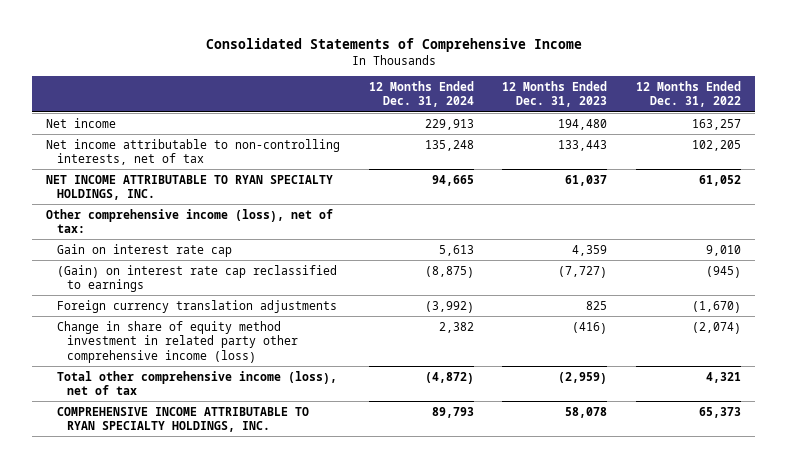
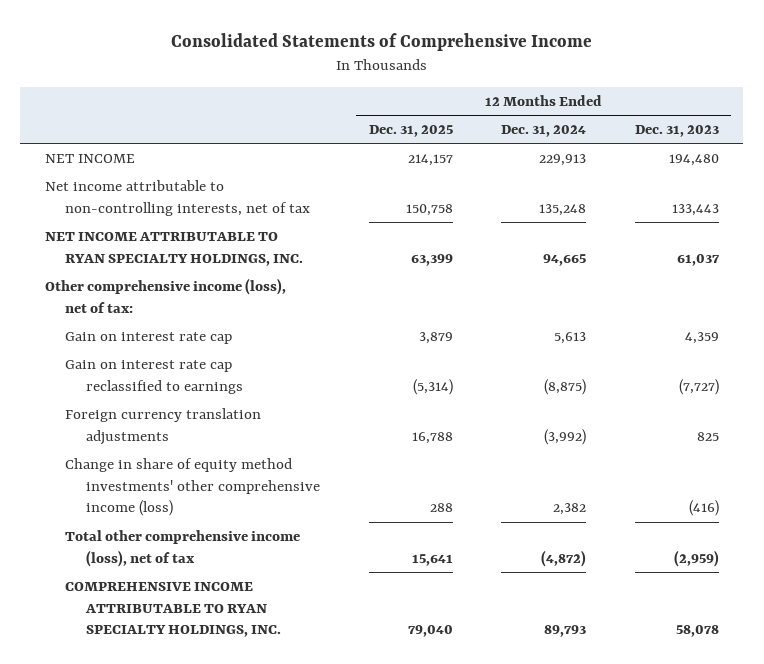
[635,80,741,108] 12 Months Ended Dec. 31, 2022 -> none
none -> [368,124,453,137] Dec. 31, 2025
[46,117,117,128] Net income -> [44,153,135,163] NET INCOME
[56,264,337,293] (Gain) on interest rate cap reclassified to earnings -> [65,359,243,394] Gain on interest rate cap reclassified to earnings
[56,320,299,363] Change in share of equity method investment in related party other comprehensive income (loss) -> [65,457,320,517] Change in share of equity method investments' other comprehensive income (loss)

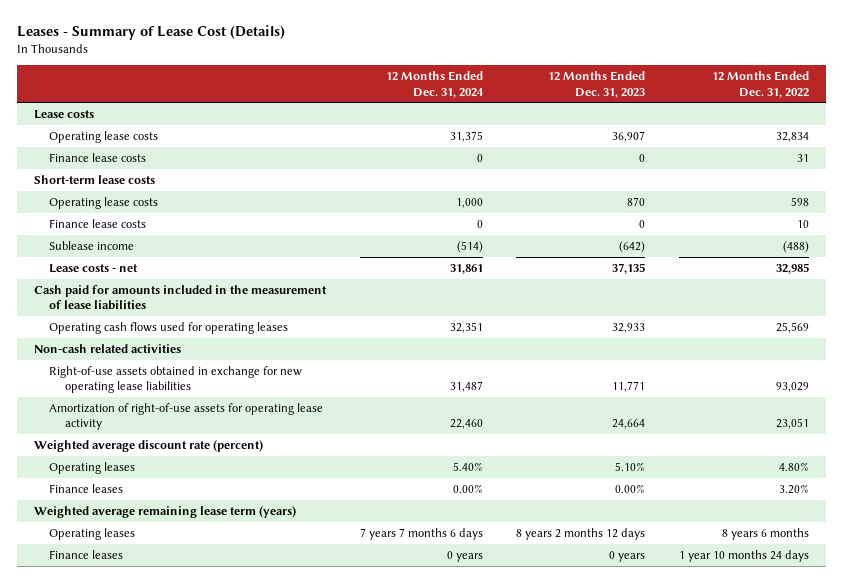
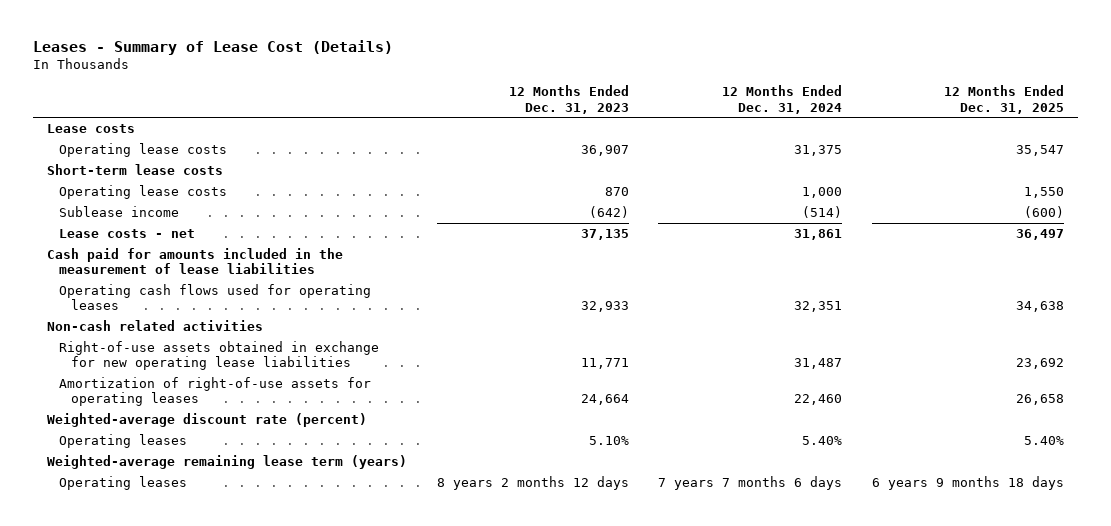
[712,71,810,98] 12 Months Ended Dec. 31, 2022 -> none
none -> [943,85,1064,114] 12 Months Ended Dec. 31, 2025
[49,152,147,162] Finance lease costs -> none
[49,218,147,228] Finance lease costs -> none
[49,402,324,431] Amortization of right-of-use assets for operating lease activity -> [59,376,372,407] Amortization of right-of-use assets for operating leases
[33,439,263,452] Weighted average discount rate (percent) -> [47,412,368,427] Weighted-average discount rate (percent)
[49,483,124,493] Finance leases -> none
[33,505,296,518] Weighted average remaining lease term (years) -> [47,454,408,469] Weighted-average remaining lease term (years)
[49,549,124,559] Finance leases -> none

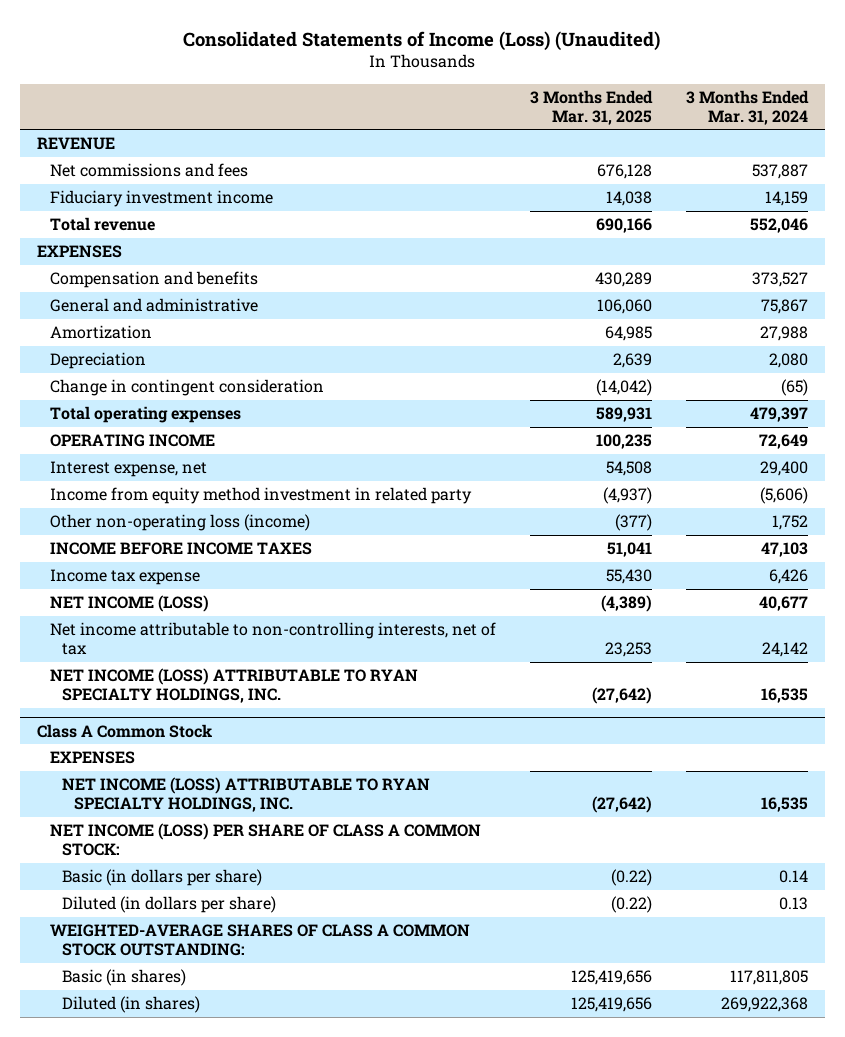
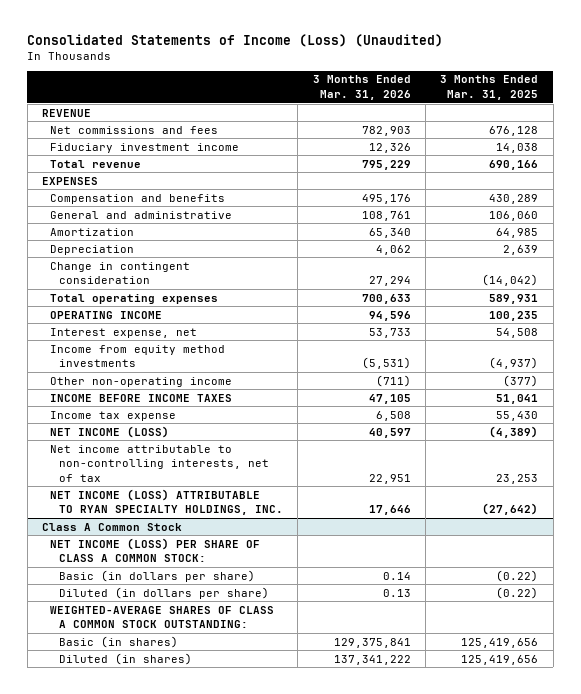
[685,89,809,125] 3 Months Ended Mar. 31, 2024 -> none
none -> [312,75,411,100] 3 Months Ended Mar. 31, 2026
[49,487,472,505] Income from equity method investment in related party -> [50,344,226,368] Income from equity method investments
[49,514,310,532] Other non-operating loss (income) -> [50,376,233,387] Other non-operating income
[49,751,135,765] EXPENSES -> none
[61,777,430,813] NET INCOME (LOSS) ATTRIBUTABLE TO RYAN SPECIALTY HOLDINGS, INC. -> none

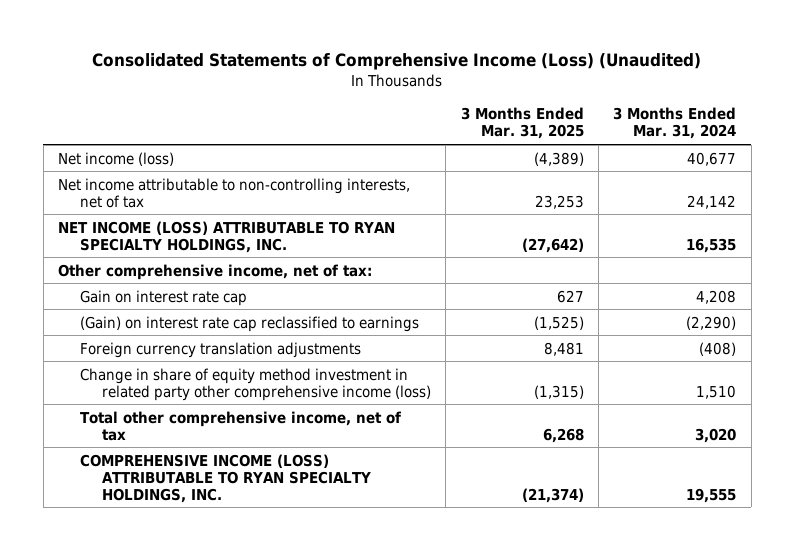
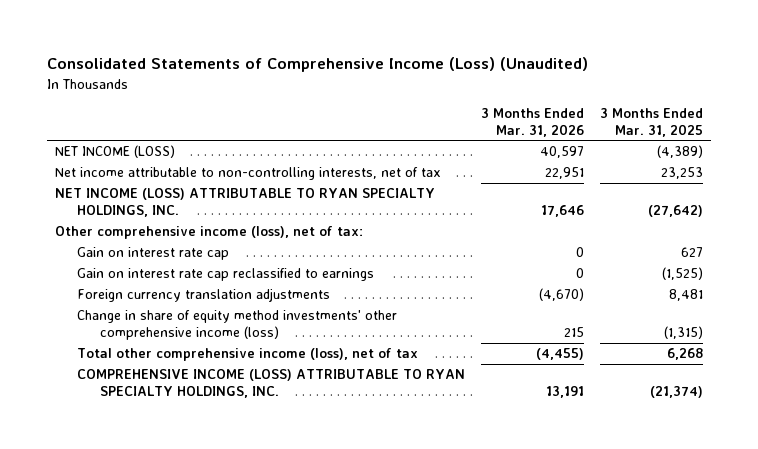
[613,107,737,140] 3 Months Ended Mar. 31, 2024 -> none
none -> [481,108,585,137] 3 Months Ended Mar. 31, 2026
[58,151,175,166] Net income (loss) -> [55,145,176,159] NET INCOME (LOSS)
[58,263,373,280] Other comprehensive income, net of tax: -> [55,226,364,240] Other comprehensive income (loss), net of tax:
[80,315,420,332] (Gain) on interest rate cap reclassified to earnings -> [77,268,375,282] Gain on interest rate cap reclassified to earnings
[80,367,431,401] Change in share of equity method investment in related party other comprehensive income (loss) -> [77,310,398,340] Change in share of equity method investments' other comprehensive income (loss)
[80,410,402,441] Total other comprehensive income, net of tax -> [77,348,419,362] Total other comprehensive income (loss), net of tax

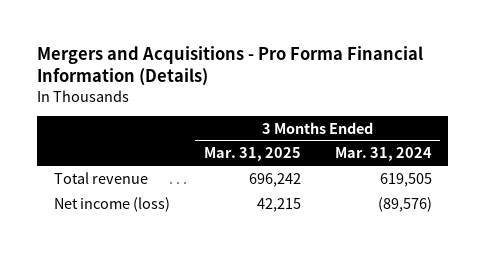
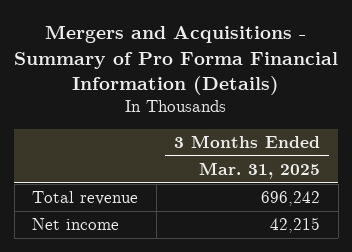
[37,45,424,87] Mergers and Acquisitions - Pro Forma Financial Information (Details) -> [14,25,339,96] Mergers and Acquisitions - Summary of Pro Forma Financial Information (Details)
[334,147,432,162] Mar. 31, 2024 -> none
[54,196,171,212] Net income (loss) -> [32,218,120,231] Net income

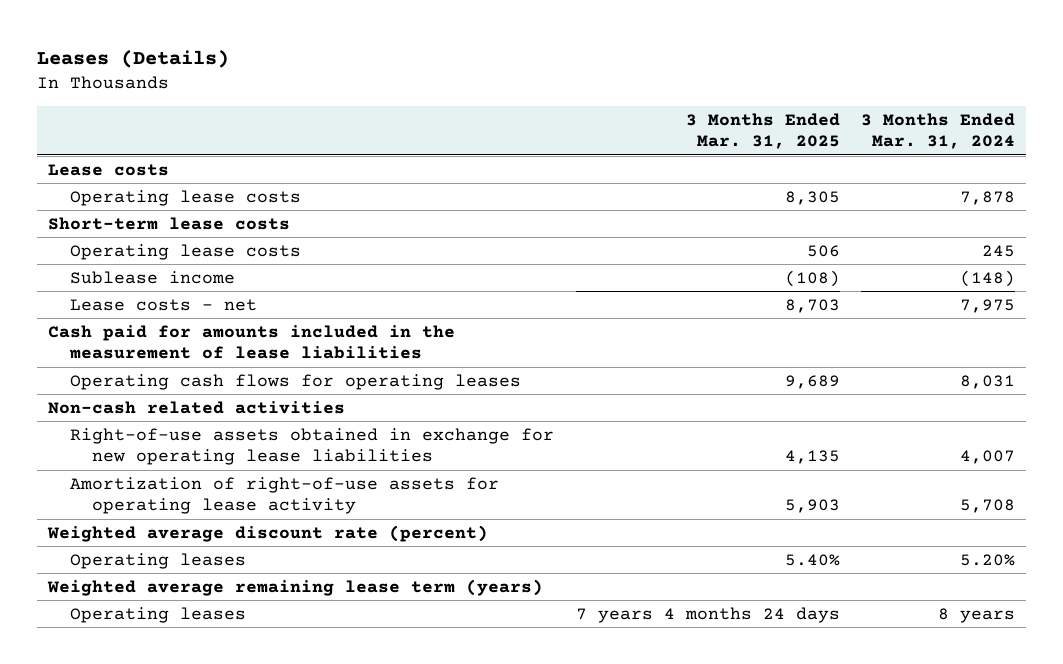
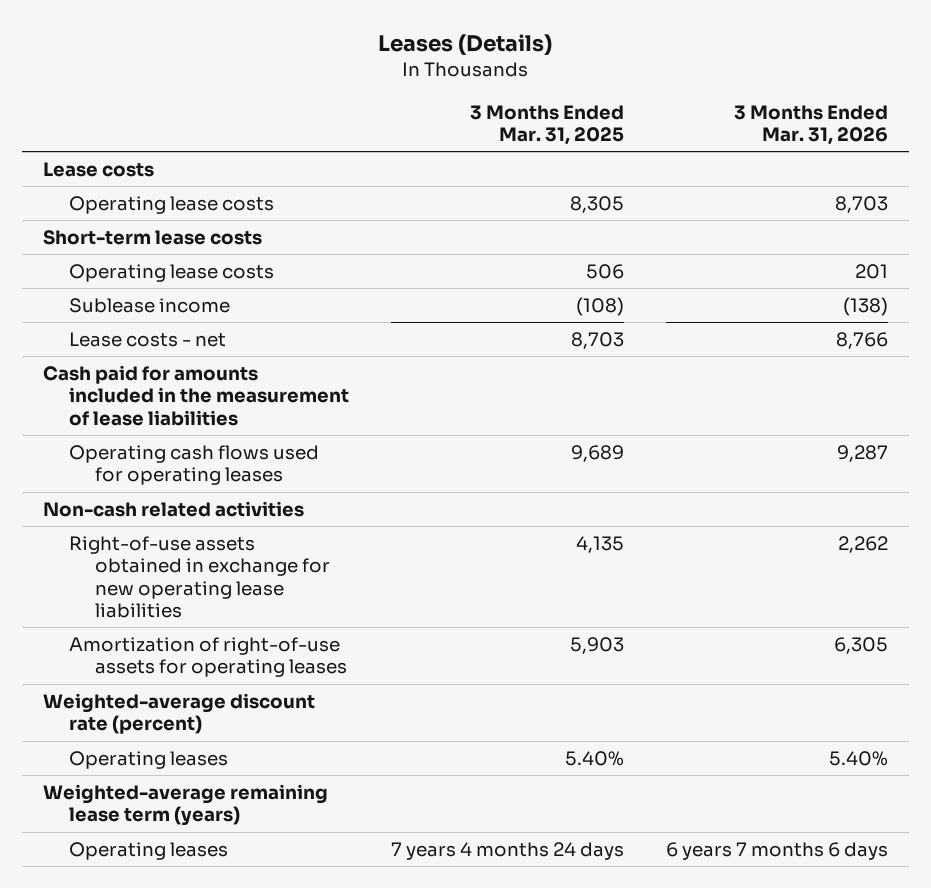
[861,113,1016,150] 3 Months Ended Mar. 31, 2024 -> none
none -> [733,104,888,146] 3 Months Ended Mar. 31, 2026
[69,373,521,390] Operating cash flows for operating leases -> [68,444,319,486] Operating cash flows used for operating leases
[69,476,499,515] Amortization of right-of-use assets for operating lease activity -> [68,636,347,678] Amortization of right-of-use assets for operating leases
[46,524,488,542] Weighted average discount rate (percent) -> [43,692,316,735] Weighted-average discount rate (percent)
[46,578,543,596] Weighted average remaining lease term (years) -> [43,783,329,827] Weighted-average remaining lease term (years)

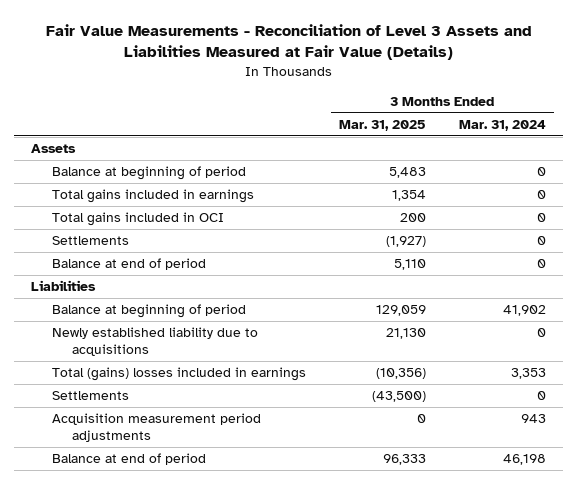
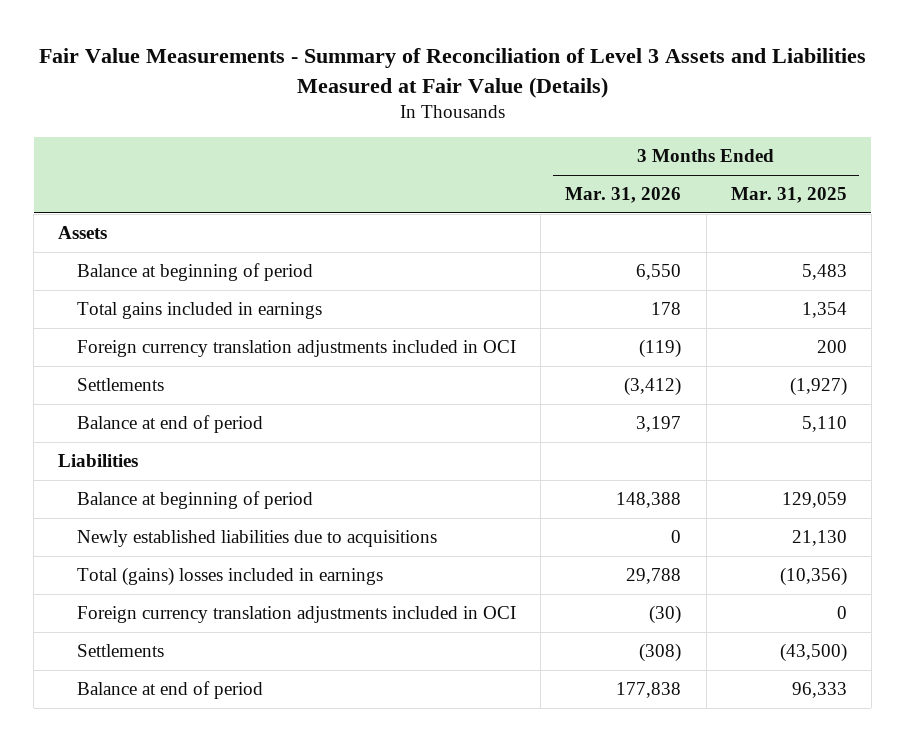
[45,23,532,61] Fair Value Measurements - Reconciliation of Level 3 Assets and Liabilities Measured at Fair Value (Details) -> [38,48,866,98] Fair Value Measurements - Summary of Reconciliation of Level 3 Assets and Liabilities Measured at Fair Value (Details)
[459,120,547,132] Mar. 31, 2024 -> none
none -> [565,187,682,204] Mar. 31, 2026
[51,212,224,227] Total gains included in OCI -> [77,340,517,358] Foreign currency translation adjustments included in OCI
[51,327,258,357] Newly established liability due to acquisitions -> [77,530,438,548] Newly established liabilities due to acquisitions
none -> [77,606,517,624] Foreign currency translation adjustments included in OCI
[51,413,261,443] Acquisition measurement period adjustments -> none

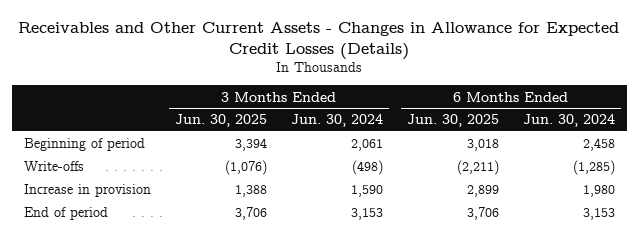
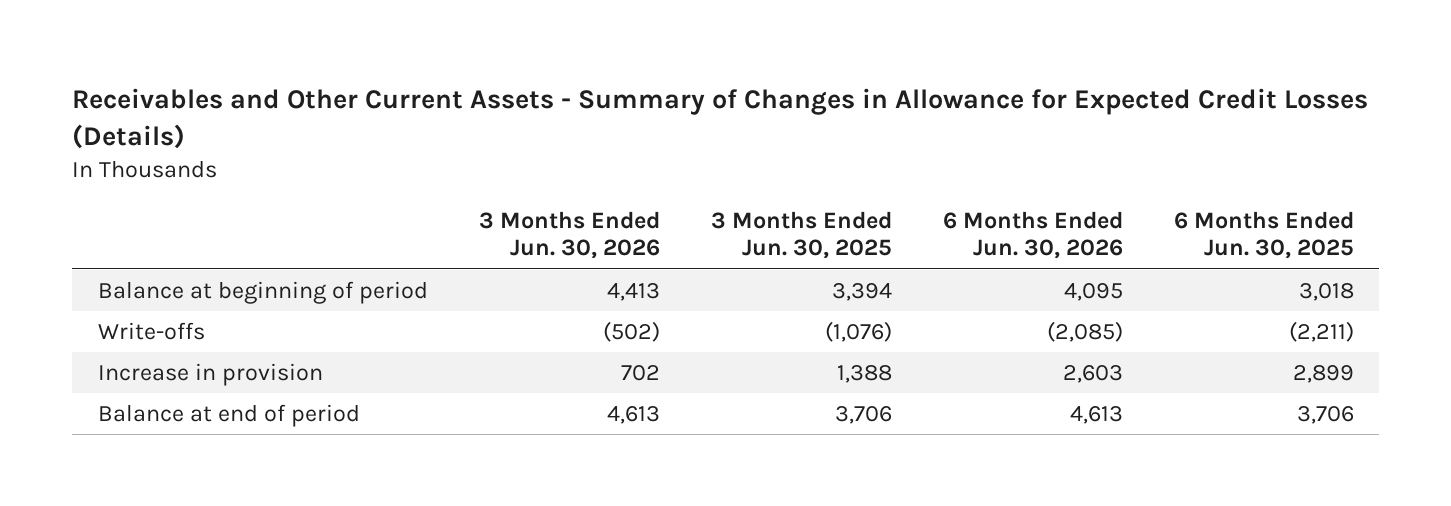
[18,21,620,60] Receivables and Other Current Assets - Changes in Allowance for Expected Credit Losses (Details) -> [72,88,1369,149] Receivables and Other Current Assets - Summary of Changes in Allowance for Expected Credit Losses (Details)
[290,114,383,128] Jun. 30, 2024 -> none
[522,114,615,128] Jun. 30, 2024 -> none
none -> [478,211,660,260] 3 Months Ended Jun. 30, 2026
none -> [942,211,1123,260] 6 Months Ended Jun. 30, 2026
[23,138,145,152] Beginning of period -> [97,281,428,305] Balance at beginning of period
[23,207,108,221] End of period -> [97,404,360,428] Balance at end of period

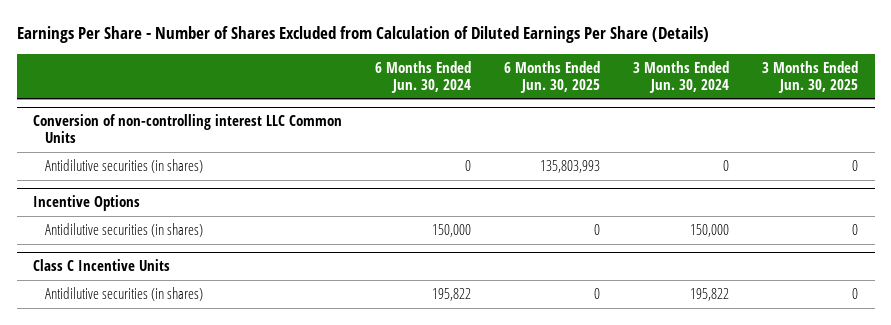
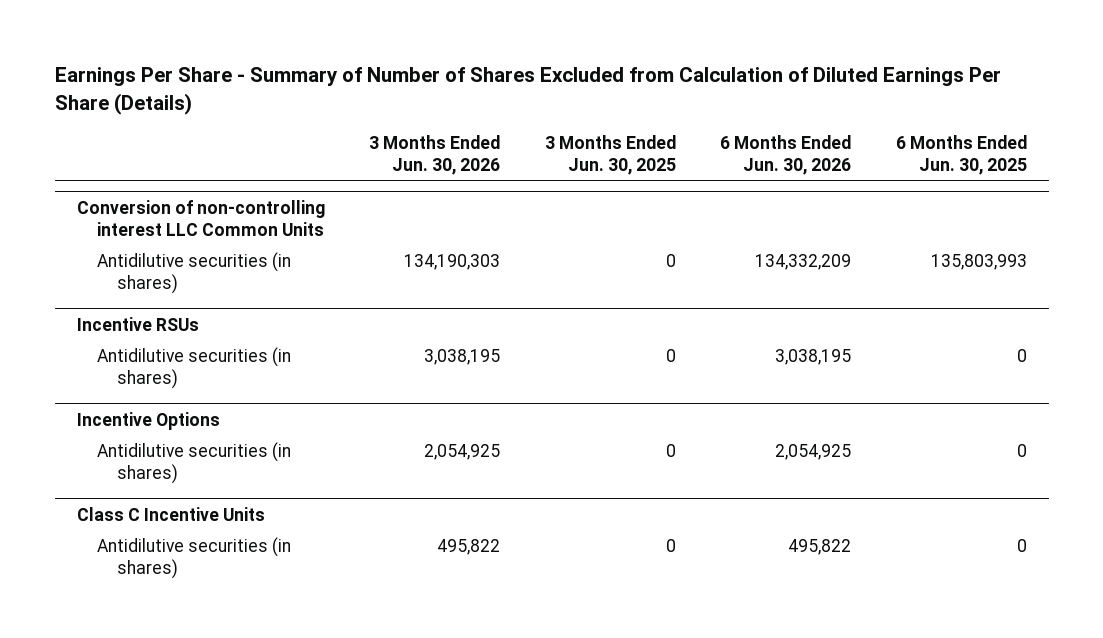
[16,26,709,44] Earnings Per Share - Number of Shares Excluded from Calculation of Diluted Earnings Per Share (Details) -> [54,67,1001,115] Earnings Per Share - Summary of Number of Shares Excluded from Calculation of Diluted Earnings Per Share (Details)
[375,60,472,93] 6 Months Ended Jun. 30, 2024 -> none
[633,60,730,93] 3 Months Ended Jun. 30, 2024 -> none
none -> [369,135,501,176] 3 Months Ended Jun. 30, 2026
none -> [720,135,852,176] 6 Months Ended Jun. 30, 2026
none -> [76,316,199,331] Incentive RSUs
none -> [96,346,291,389] Antidilutive securities (in shares)

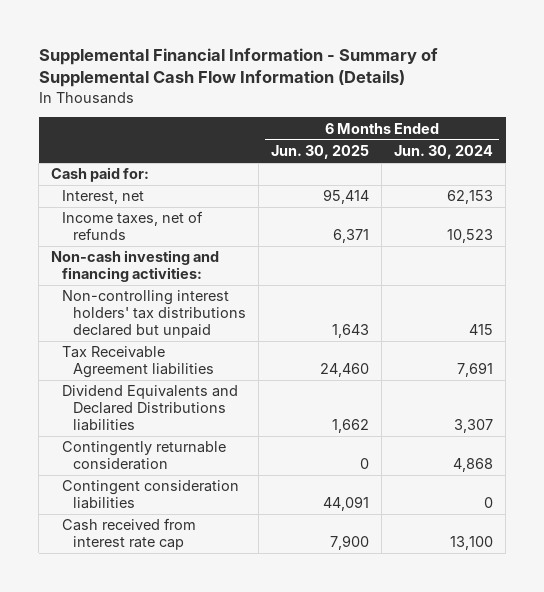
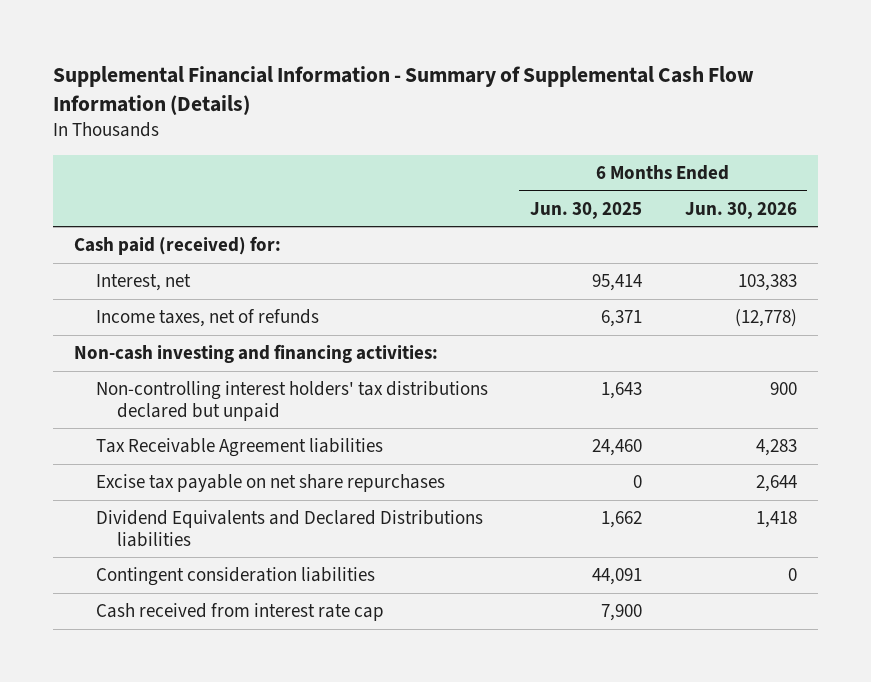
[394,145,494,160] Jun. 30, 2024 -> none
none -> [684,201,797,219] Jun. 30, 2026
[51,167,150,183] Cash paid for: -> [74,235,282,255] Cash paid (received) for:
none -> [95,473,445,492] Excise tax payable on net share repurchases
[62,441,227,471] Contingently returnable consideration -> none

